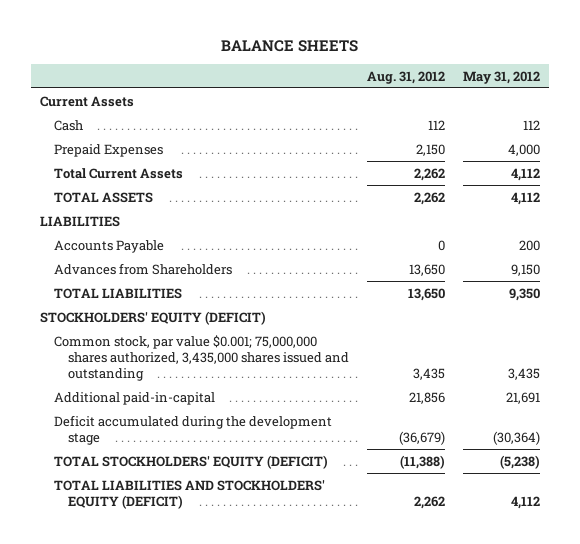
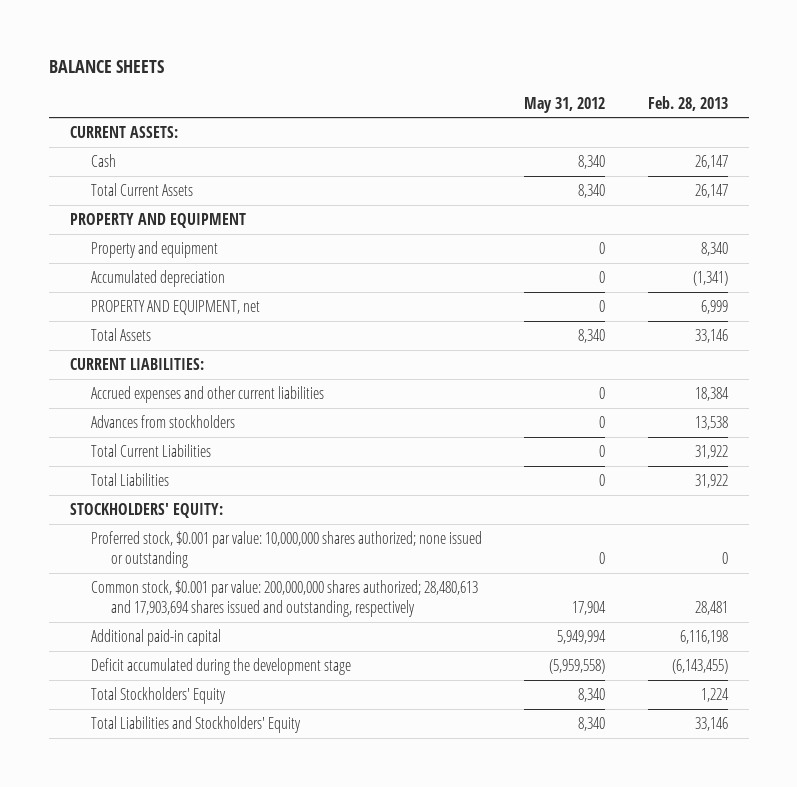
[366,70,445,84] Aug. 31, 2012 -> none
none -> [647,95,728,111] Feb. 28, 2013
[54,143,164,157] Prepaid Expenses -> none
[54,239,165,253] Accounts Payable -> none
[40,95,135,107] Current Assets -> [69,126,178,139] CURRENT ASSETS:
[523,119,541,130] 112 -> [578,155,606,170] 8,340
[511,167,541,181] 4,112 -> [578,184,606,199] 8,340
none -> [69,213,246,229] PROPERTY AND EQUIPMENT
none -> [90,241,218,259] Property and equipment
none -> [90,270,225,288] Accumulated depreciation
none -> [90,300,260,316] PROPERTY AND EQUIPMENT, net
[54,191,154,203] TOTAL ASSETS -> [90,328,151,342] Total Assets
[511,191,541,205] 4,112 -> [578,329,606,344] 8,340
[40,215,121,227] LIABILITIES -> [69,358,204,371] CURRENT LIABILITIES:
none -> [90,386,324,404] Accrued expenses and other current liabilities
[54,262,233,275] Advances from Shareholders -> [90,415,235,429] Advances from stockholders
[511,263,541,276] 9,150 -> [599,416,606,429] 0
none -> [90,444,211,458] Total Current Liabilities
[54,287,183,299] TOTAL LIABILITIES -> [90,473,169,487] Total Liabilities
[509,287,541,301] 9,350 -> [599,474,606,487] 0
[40,310,267,325] STOCKHOLDERS' EQUITY (DEFICIT) -> [69,503,223,519] STOCKHOLDERS' EQUITY:
none -> [90,531,482,569] Proferred stock, $0.001 par value: 10,000,000 shares authorized; none issued or outstanding
[54,334,349,381] Common stock, par value $0.001; 75,000,000 shares authorized, 3,435,000 shares issued and outstanding -> [90,580,478,618] Common stock, $0.001 par value: 200,000,000 shares authorized; 28,480,613 and 17,903,694 shares issued and outstanding, respectively
[508,367,541,380] 3,435 -> [572,601,607,616] 17,904
[54,391,216,405] Additional paid-in-capital -> [90,629,221,647] Additional paid-in capital
[506,391,541,404] 21,691 -> [557,630,607,645] 5,949,994
[493,430,541,445] (30,364) -> [549,659,606,675] (5,959,558)
[54,454,329,469] TOTAL STOCKHOLDERS' EQUITY (DEFICIT) -> [90,687,226,705] Total Stockholders' Equity
[500,454,541,469] (5,238) -> [578,688,606,703] 8,340
[54,479,326,509] TOTAL LIABILITIES AND STOCKHOLDERS' EQUITY (DEFICIT) -> [90,716,301,734] Total Liabilities and Stockholders' Equity
[511,495,541,509] 4,112 -> [578,717,606,732] 8,340

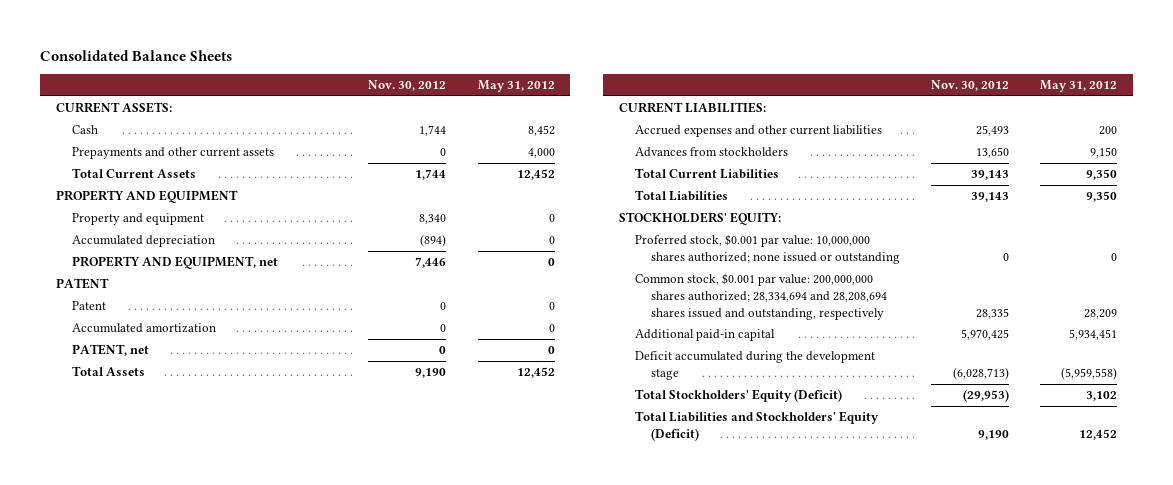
[48,59,164,73] BALANCE SHEETS -> [40,49,233,61] Consolidated Balance Sheets
[647,95,728,111] Feb. 28, 2013 -> none
none -> [368,80,447,92] Nov. 30, 2012
[578,155,606,170] 8,340 -> [527,125,555,137] 8,452
none -> [72,147,275,160] Prepayments and other current assets
[578,184,606,199] 8,340 -> [516,169,555,181] 12,452
none -> [55,278,109,290] PATENT
none -> [72,301,107,311] Patent
none -> [72,323,217,334] Accumulated amortization
none -> [72,344,150,357] PATENT, net
[578,329,606,344] 8,340 -> [516,367,555,379] 12,452
[599,387,606,400] 0 -> [1099,126,1118,136] 200
[599,416,606,429] 0 -> [1090,147,1118,159] 9,150
[599,445,606,458] 0 -> [1086,169,1118,181] 9,350
[599,474,606,487] 0 -> [1086,191,1118,203] 9,350
[90,580,478,618] Common stock, $0.001 par value: 200,000,000 shares authorized; 28,480,613 and 17,903,694 shares issued and outstanding, respectively -> [634,273,887,320] Common stock, $0.001 par value: 200,000,000 shares authorized; 28,334,694 and 28,208,694 shares issued and outstanding, respectively
[572,601,607,616] 17,904 -> [1084,308,1118,319] 28,209
[557,630,607,645] 5,949,994 -> [1069,329,1118,341] 5,934,451
[90,687,226,705] Total Stockholders' Equity -> [634,389,842,403] Total Stockholders' Equity (Deficit)
[578,688,606,703] 8,340 -> [1086,391,1118,402] 3,102
[90,716,301,734] Total Liabilities and Stockholders' Equity -> [634,411,879,442] Total Liabilities and Stockholders' Equity (Deficit)
[578,717,606,732] 8,340 -> [1079,429,1118,441] 12,452

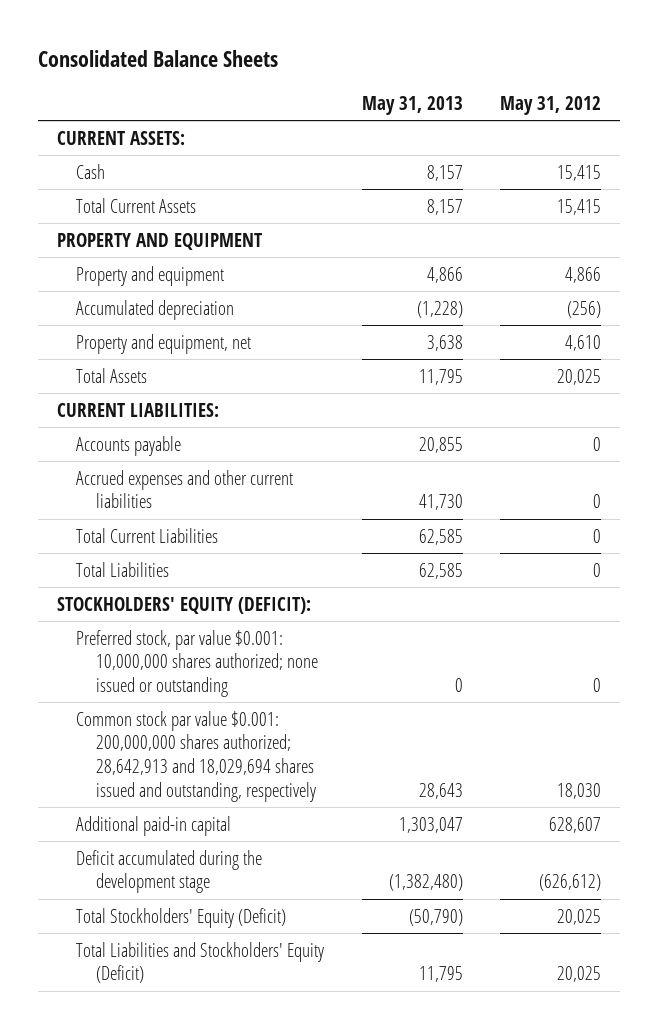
[368,80,447,92] Nov. 30, 2012 -> none
none -> [361,95,463,115] May 31, 2013
[72,147,275,160] Prepayments and other current assets -> none
[527,125,555,137] 8,452 -> [557,164,602,181] 15,415
[516,169,555,181] 12,452 -> [557,198,602,215] 15,415
[55,278,109,290] PATENT -> none
[72,301,107,311] Patent -> none
[72,323,217,334] Accumulated amortization -> none
[72,344,150,357] PATENT, net -> none
[548,214,555,223] 0 -> [565,266,602,283] 4,866
[548,236,555,245] 0 -> [567,300,602,318] (256)
[72,256,279,270] PROPERTY AND EQUIPMENT, net -> [76,333,252,354] Property and equipment, net
[547,258,555,267] 0 -> [565,334,602,351] 4,610
[516,367,555,379] 12,452 -> [557,368,602,385] 20,025
[634,147,788,158] Advances from stockholders -> none
none -> [76,435,182,456] Accounts payable
[1099,126,1118,136] 200 -> [593,494,602,509] 0
[1086,169,1118,181] 9,350 -> [593,528,602,543] 0
[1086,191,1118,203] 9,350 -> [593,562,602,577] 0
[618,212,781,226] STOCKHOLDERS' EQUITY: -> [56,596,311,614] STOCKHOLDERS' EQUITY (DEFICIT):
[634,234,900,265] Proferred stock, $0.001 par value: 10,000,000 shares authorized; none issued or outstanding -> [76,629,319,698] Preferred stock, par value $0.001: 10,000,000 shares authorized; none issued or outstanding
[634,273,887,320] Common stock, $0.001 par value: 200,000,000 shares authorized; 28,334,694 and 28,208,694 shares issued and outstanding, respectively -> [76,710,317,802] Common stock par value $0.001: 200,000,000 shares authorized; 28,642,913 and 18,029,694 shares issued and outstanding, respectively
[1084,308,1118,319] 28,209 -> [557,782,602,799] 18,030
[1069,329,1118,341] 5,934,451 -> [549,816,602,833] 628,607
[1061,367,1118,381] (5,959,558) -> [539,874,602,892] (626,612)
[1086,391,1118,402] 3,102 -> [557,908,602,925] 20,025
[1079,429,1118,441] 12,452 -> [557,966,602,983] 20,025

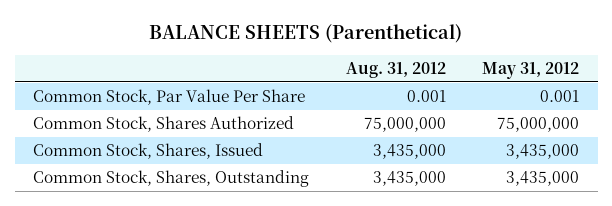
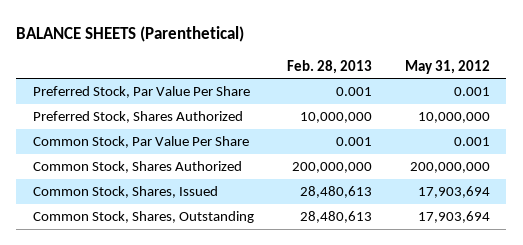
[345,61,446,78] Aug. 31, 2012 -> none
none -> [286,59,372,74] Feb. 28, 2013
none -> [32,86,250,99] Preferred Stock, Par Value Per Share
none -> [32,111,243,124] Preferred Stock, Shares Authorized
[497,117,580,133] 75,000,000 -> [409,162,490,174] 200,000,000
[506,144,580,160] 3,435,000 -> [417,186,490,199] 17,903,694
[506,171,580,187] 3,435,000 -> [417,211,490,224] 17,903,694

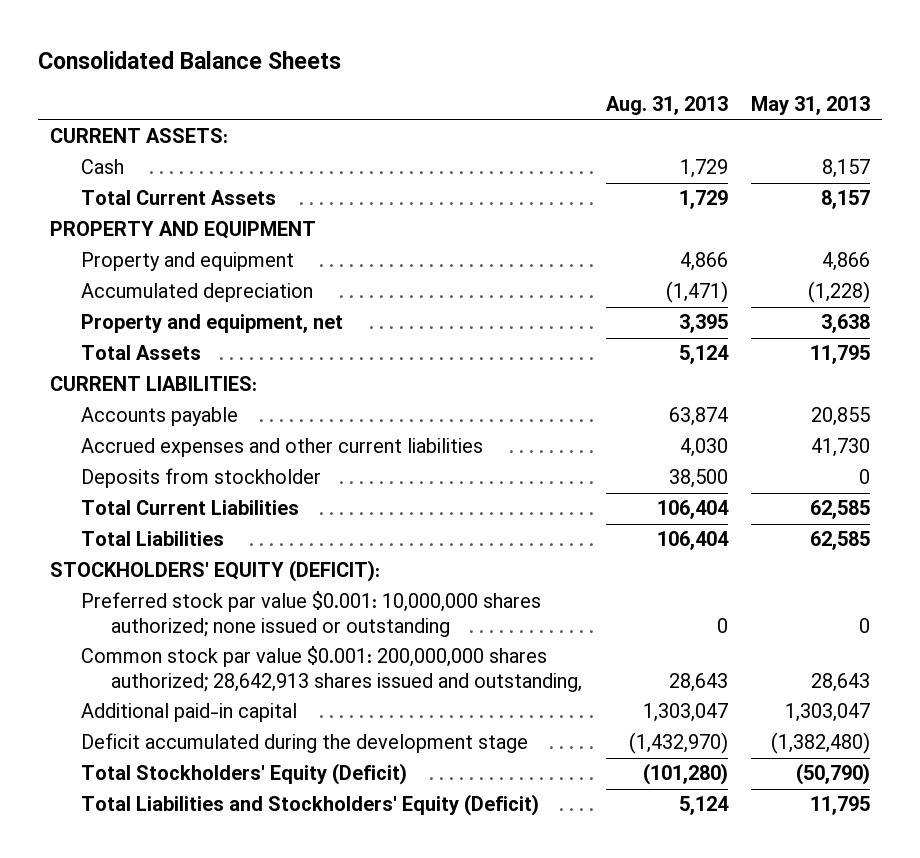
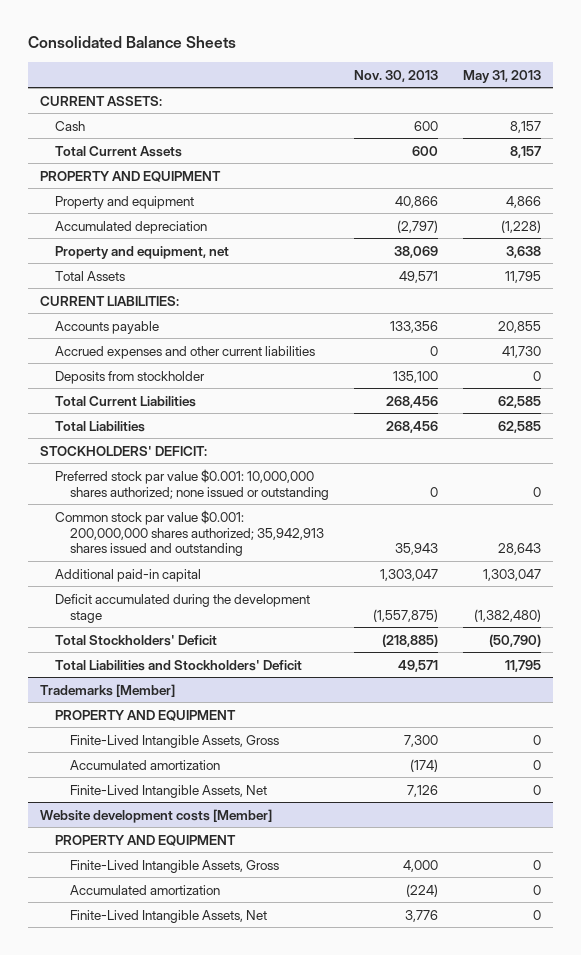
[605,96,728,116] Aug. 31, 2013 -> none
none -> [353,69,438,82] Nov. 30, 2013
[49,560,380,583] STOCKHOLDERS' EQUITY (DEFICIT): -> [40,445,208,456] STOCKHOLDERS' DEFICIT:
[80,646,583,692] Common stock par value $0.001: 200,000,000 shares authorized; 28,642,913 shares issued and outstanding, -> [55,509,324,557] Common stock par value $0.001: 200,000,000 shares authorized; 35,942,913 shares issued and outstanding
[80,763,407,786] Total Stockholders' Equity (Deficit) -> [55,634,218,646] Total Stockholders' Deficit
[80,794,539,817] Total Liabilities and Stockholders' Equity (Deficit) -> [55,659,303,671] Total Liabilities and Stockholders' Deficit
none -> [40,683,176,697] Trademarks [Member]
none -> [55,709,237,721] PROPERTY AND EQUIPMENT
none -> [69,734,279,748] Finite-Lived Intangible Assets, Gross
none -> [69,759,220,770] Accumulated amortization
none -> [69,784,267,798] Finite-Lived Intangible Assets, Net
none -> [40,808,273,823] Website development costs [Member]
none -> [55,834,237,846] PROPERTY AND EQUIPMENT
none -> [69,859,279,873] Finite-Lived Intangible Assets, Gross
none -> [69,884,220,895] Accumulated amortization
none -> [69,909,267,923] Finite-Lived Intangible Assets, Net

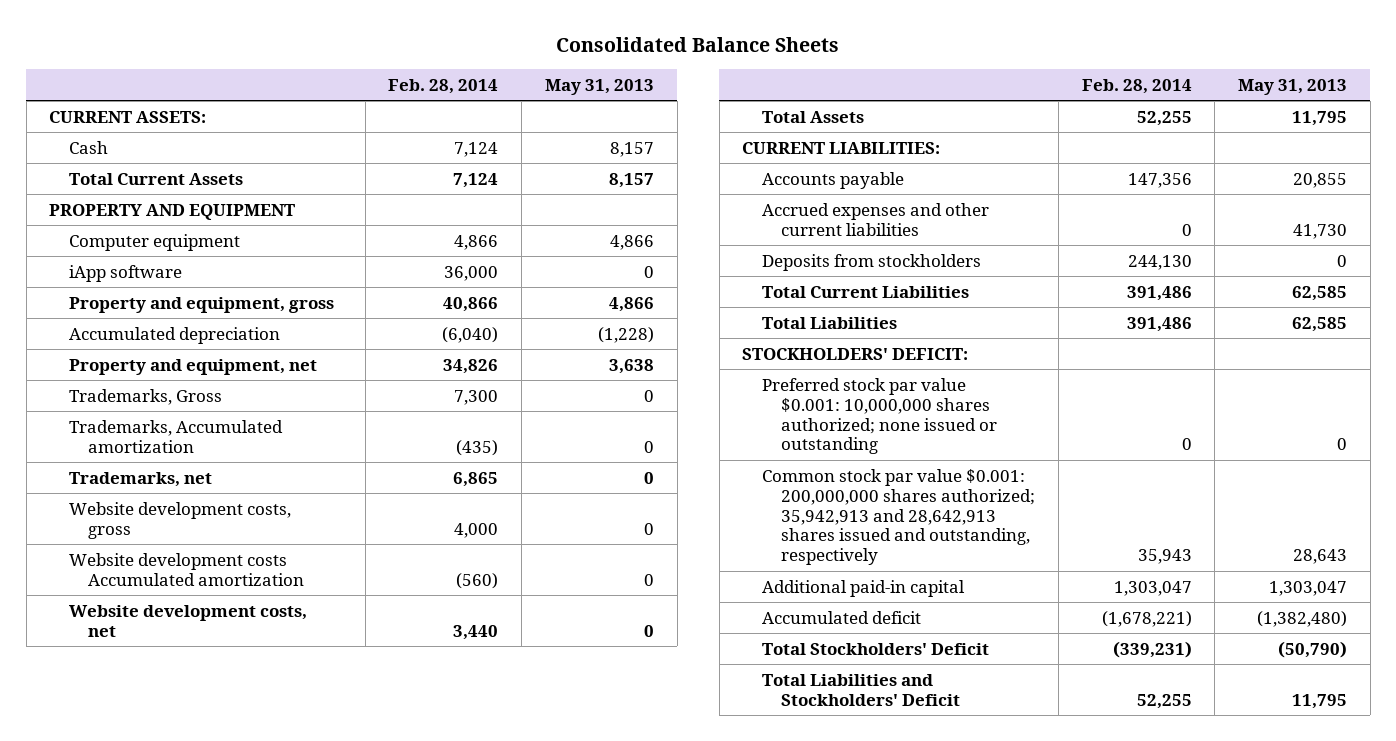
[353,69,438,82] Nov. 30, 2013 -> none
none -> [388,78,499,94] Feb. 28, 2014
none -> [68,233,240,251] Computer equipment
none -> [68,264,182,282] iApp software
[55,195,195,209] Property and equipment -> [68,296,334,313] Property and equipment, gross
none -> [68,388,222,405] Trademarks, Gross
none -> [68,419,283,453] Trademarks, Accumulated amortization
none -> [68,471,212,487] Trademarks, net
none -> [68,501,291,539] Website development costs, gross
none -> [68,552,304,586] Website development costs Accumulated amortization
none -> [68,604,307,637] Website development costs, net
[55,370,206,384] Deposits from stockholder -> [761,253,981,271] Deposits from stockholders
[55,509,324,557] Common stock par value $0.001: 200,000,000 shares authorized; 35,942,913 shares issued and outstanding -> [761,468,1036,566] Common stock par value $0.001: 200,000,000 shares authorized; 35,942,913 and 28,642,913 shares issued and outstanding, respectively
[55,593,311,623] Deficit accumulated during the development stage -> [761,610,921,624] Accumulated deficit
[40,683,176,697] Trademarks [Member] -> none
[55,709,237,721] PROPERTY AND EQUIPMENT -> none
[69,734,279,748] Finite-Lived Intangible Assets, Gross -> none
[69,759,220,770] Accumulated amortization -> none
[69,784,267,798] Finite-Lived Intangible Assets, Net -> none
[40,808,273,823] Website development costs [Member] -> none
[55,834,237,846] PROPERTY AND EQUIPMENT -> none
[69,859,279,873] Finite-Lived Intangible Assets, Gross -> none
[69,884,220,895] Accumulated amortization -> none
[69,909,267,923] Finite-Lived Intangible Assets, Net -> none

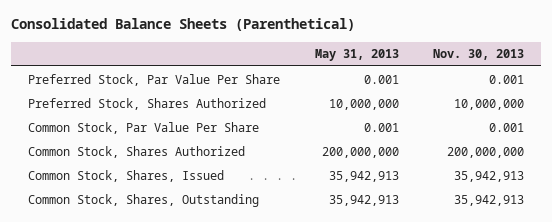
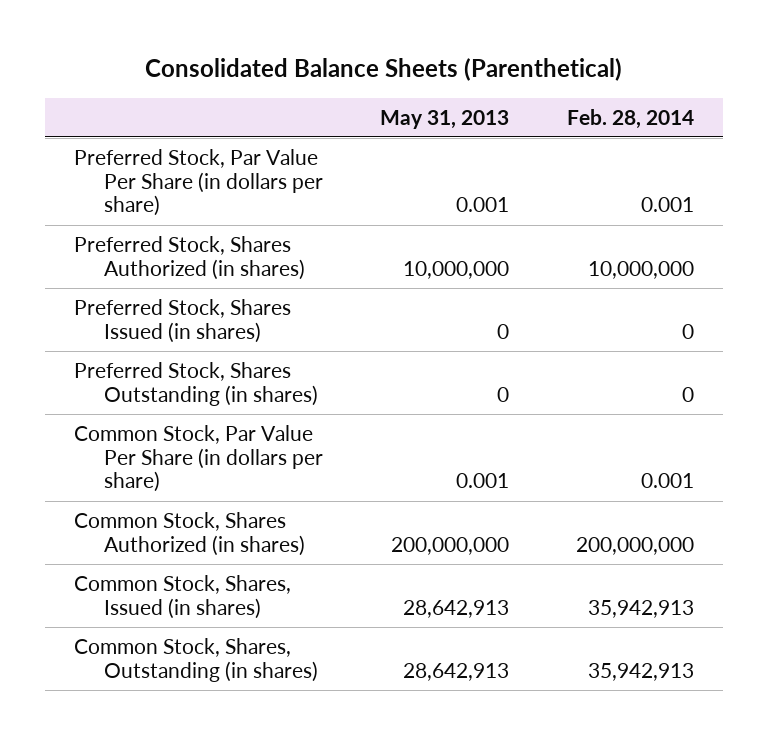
[433,49,525,61] Nov. 30, 2013 -> none
none -> [566,108,694,129] Feb. 28, 2014
[28,73,281,86] Preferred Stock, Par Value Per Share -> [74,149,323,217] Preferred Stock, Par Value Per Share (in dollars per share)
[28,97,267,110] Preferred Stock, Shares Authorized -> [74,236,305,280] Preferred Stock, Shares Authorized (in shares)
none -> [74,299,292,343] Preferred Stock, Shares Issued (in shares)
none -> [74,362,318,406] Preferred Stock, Shares Outstanding (in shares)
[28,121,260,134] Common Stock, Par Value Per Share -> [74,425,323,493] Common Stock, Par Value Per Share (in dollars per share)
[28,145,246,158] Common Stock, Shares Authorized -> [74,512,305,556] Common Stock, Shares Authorized (in shares)
[28,169,225,182] Common Stock, Shares, Issued -> [74,575,292,619] Common Stock, Shares, Issued (in shares)
[328,170,399,182] 35,942,913 -> [403,599,510,618] 28,642,913
[28,193,260,207] Common Stock, Shares, Outstanding -> [74,638,318,682] Common Stock, Shares, Outstanding (in shares)
[328,194,399,206] 35,942,913 -> [403,662,510,681] 28,642,913

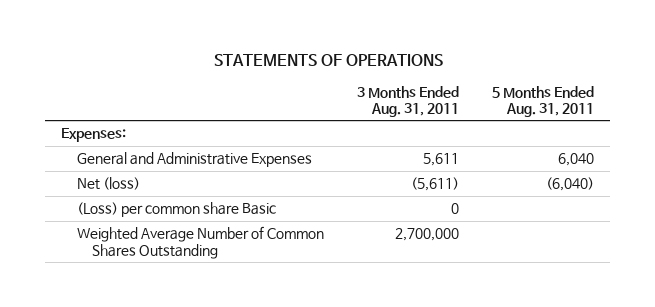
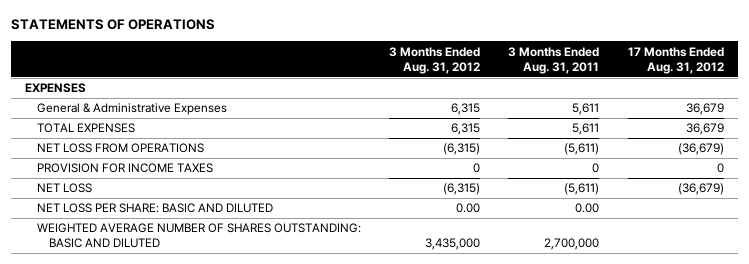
[491,85,594,117] 5 Months Ended Aug. 31, 2011 -> none
none -> [389,46,481,74] 3 Months Ended Aug. 31, 2012
none -> [627,46,724,74] 17 Months Ended Aug. 31, 2012
[61,128,127,143] Expenses: -> [24,83,86,94] EXPENSES
[76,152,312,168] General and Administrative Expenses -> [36,103,227,116] General & Administrative Expenses
none -> [36,123,135,134] TOTAL EXPENSES
none -> [36,143,204,154] NET LOSS FROM OPERATIONS
none -> [36,163,213,174] PROVISION FOR INCOME TAXES
[76,177,140,191] Net (loss) -> [36,183,92,194] NET LOSS
[76,202,276,218] (Loss) per common share Basic -> [36,203,273,214] NET LOSS PER SHARE: BASIC AND DILUTED
[450,203,459,215] 0 -> [575,203,600,214] 0.00
[76,226,324,259] Weighted Average Number of Common Shares Outstanding -> [36,223,361,249] WEIGHTED AVERAGE NUMBER OF SHARES OUTSTANDING: BASIC AND DILUTED

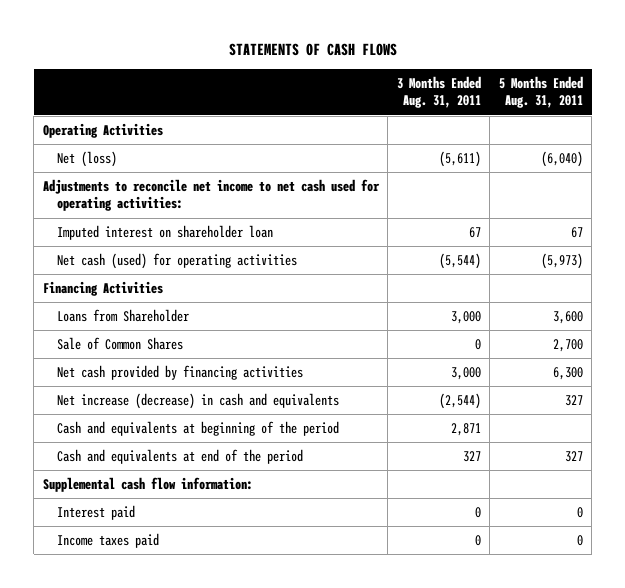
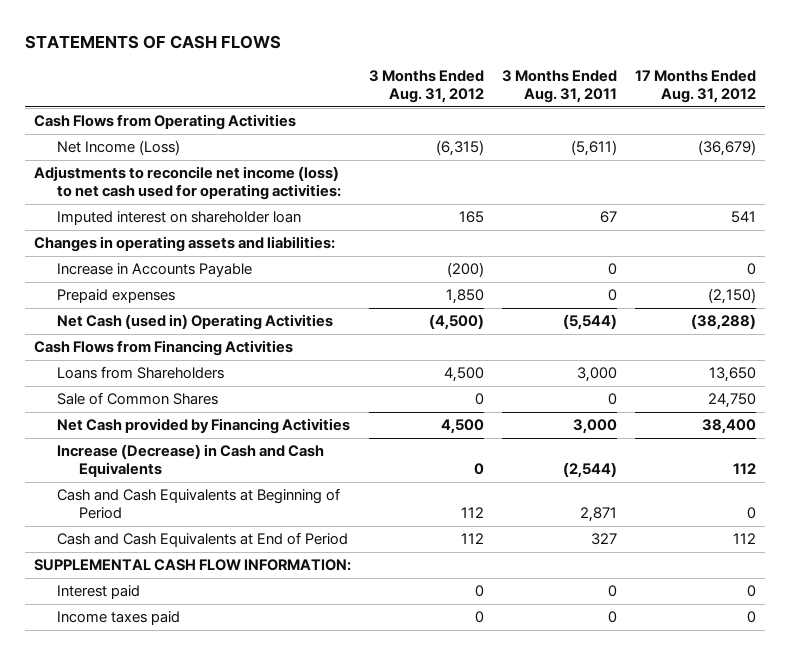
[498,75,583,109] 5 Months Ended Aug. 31, 2011 -> none
none -> [368,70,484,103] 3 Months Ended Aug. 31, 2012
none -> [635,70,757,103] 17 Months Ended Aug. 31, 2012
[42,123,163,139] Operating Activities -> [33,114,296,131] Cash Flows from Operating Activities
[56,151,117,168] Net (loss) -> [56,140,180,156] Net Income (Loss)
[42,179,380,212] Adjustments to reconcile net income to net cash used for operating activities: -> [33,166,341,200] Adjustments to reconcile net income (loss) to net cash used for operating activities:
none -> [33,236,335,253] Changes in operating assets and liabilities:
none -> [56,263,252,278] Increase in Accounts Payable
none -> [56,289,175,304] Prepaid expenses
[56,253,297,270] Net cash (used) for operating activities -> [56,314,333,331] Net Cash (used in) Operating Activities
[42,281,163,297] Financing Activities -> [33,340,293,357] Cash Flows from Financing Activities
[56,309,189,323] Loans from Shareholder -> [56,366,224,380] Loans from Shareholders
[56,365,303,381] Net cash provided by financing activities -> [56,418,350,435] Net Cash provided by Financing Activities
[56,393,339,410] Net increase (decrease) in cash and equivalents -> [56,444,324,477] Increase (Decrease) in Cash and Cash Equivalents
[56,421,339,437] Cash and equivalents at beginning of the period -> [56,488,340,519] Cash and Cash Equivalents at Beginning of Period
[56,449,303,465] Cash and equivalents at end of the period -> [56,532,348,548] Cash and Cash Equivalents at End of Period
[42,477,253,493] Supplemental cash flow information: -> [33,559,351,572] SUPPLEMENTAL CASH FLOW INFORMATION:

